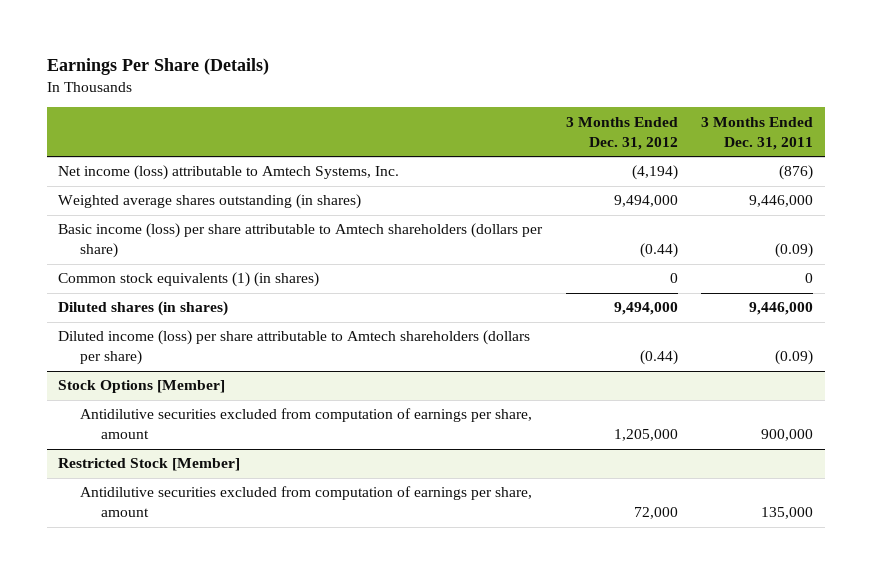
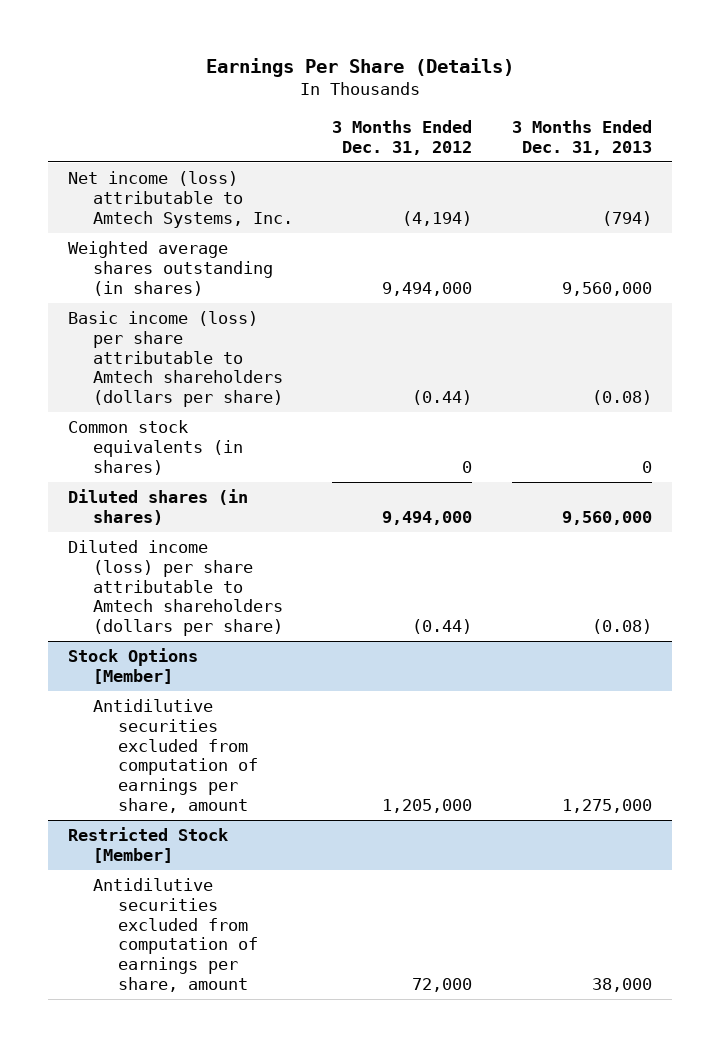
[701,116,814,150] 3 Months Ended Dec. 31, 2011 -> none
none -> [511,119,652,155] 3 Months Ended Dec. 31, 2013
[58,272,320,288] Common stock equivalents (1) (in shares) -> [67,420,243,475] Common stock equivalents (in shares)

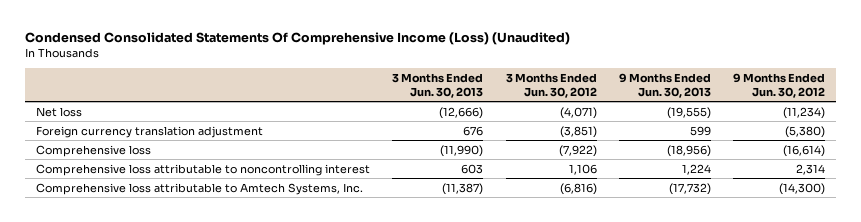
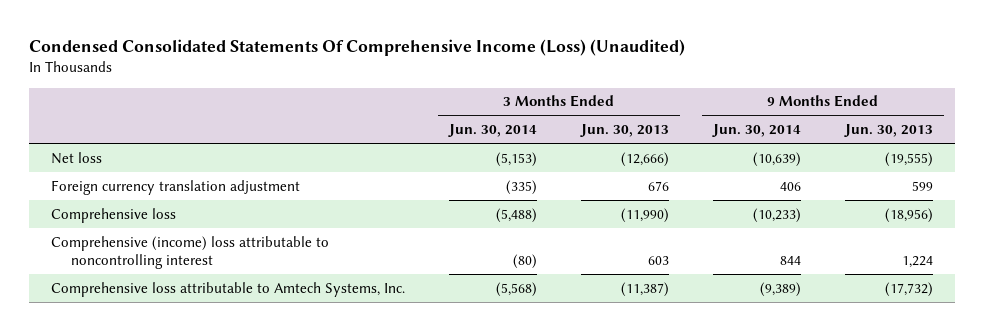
[505,72,597,98] 3 Months Ended Jun. 30, 2012 -> none
[732,72,825,98] 9 Months Ended Jun. 30, 2012 -> none
none -> [447,124,537,138] Jun. 30, 2014
none -> [711,124,801,138] Jun. 30, 2014
[36,163,371,176] Comprehensive loss attributable to noncontrolling interest -> [50,235,329,270] Comprehensive (income) loss attributable to noncontrolling interest

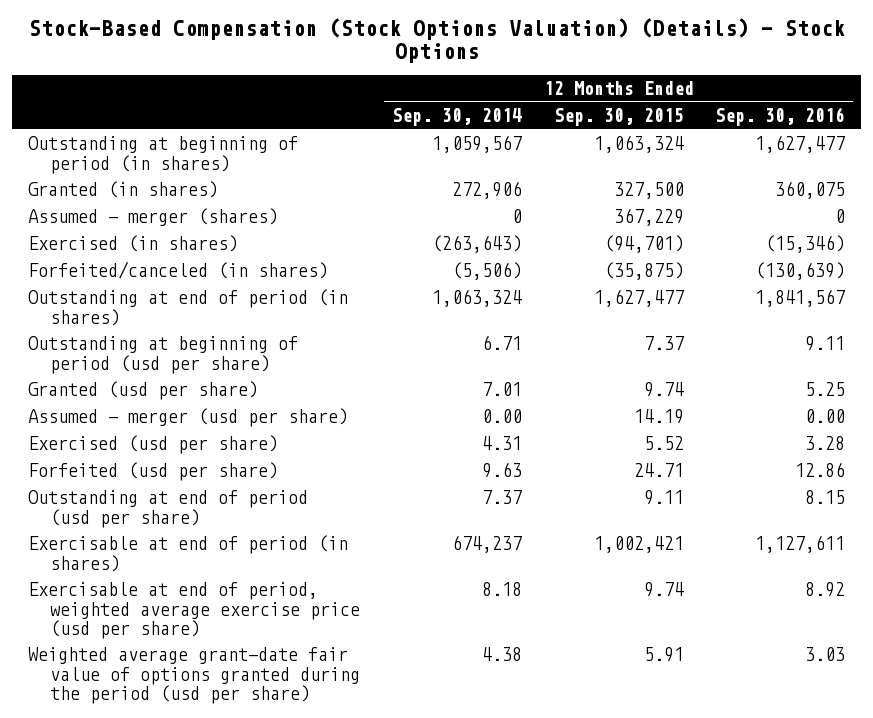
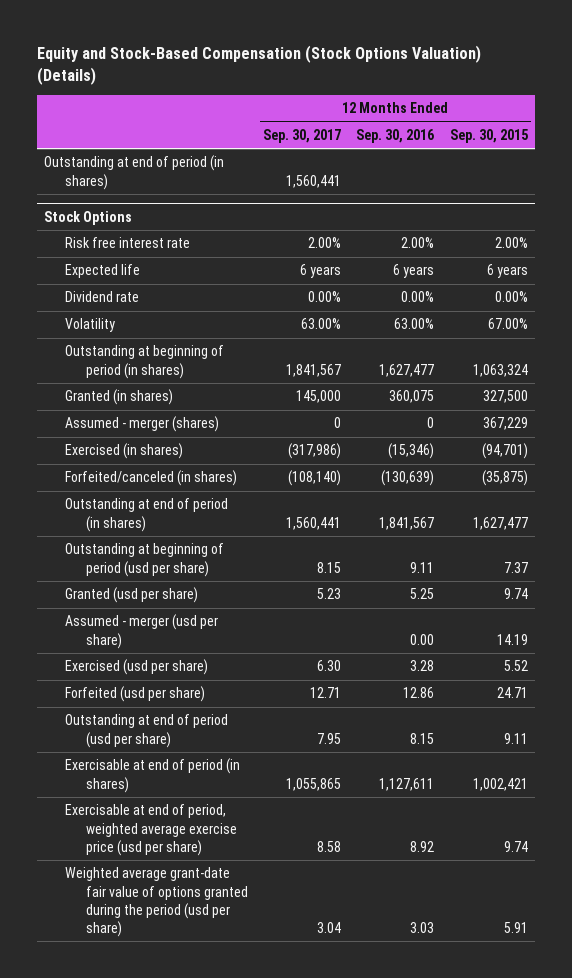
[28,17,845,64] Stock-Based Compensation (Stock Options Valuation) (Details) - Stock Options -> [36,44,481,85] Equity and Stock-Based Compensation (Stock Options Valuation) (Details)
[392,108,523,127] Sep. 30, 2014 -> none
none -> [263,129,342,144] Sep. 30, 2017
none -> [44,155,225,190] Outstanding at end of period (in shares)
none -> [44,210,133,225] Stock Options
none -> [65,237,191,249] Risk free interest rate
none -> [65,264,141,279] Expected life
none -> [65,291,140,303] Dividend rate
none -> [65,318,116,333] Volatility

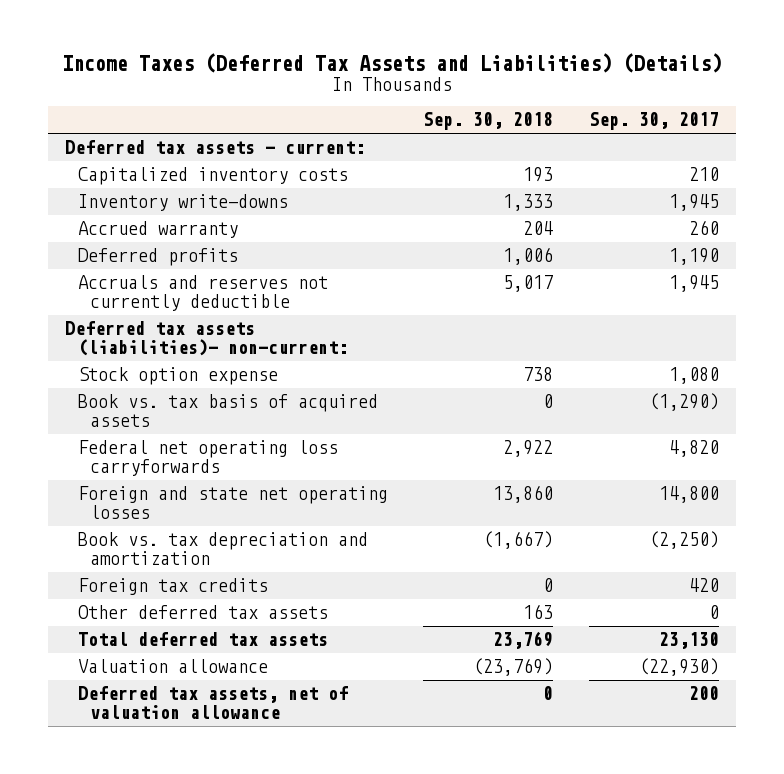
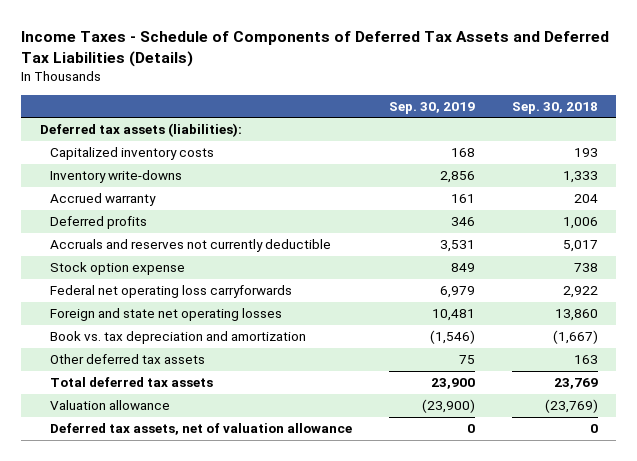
[62,52,723,73] Income Taxes (Deferred Tax Assets and Liabilities) (Details) -> [21,31,610,68] Income Taxes - Schedule of Components of Deferred Tax Assets and Deferred Tax Liabilities (Details)
[588,112,719,131] Sep. 30, 2017 -> none
none -> [388,101,475,114] Sep. 30, 2019
[65,140,366,155] Deferred tax assets - current: -> [39,123,242,138] Deferred tax assets (liabilities):
[65,321,348,356] Deferred tax assets (liabilities)- non-current: -> none
[77,394,378,427] Book vs. tax basis of acquired assets -> none
[77,578,268,596] Foreign tax credits -> none

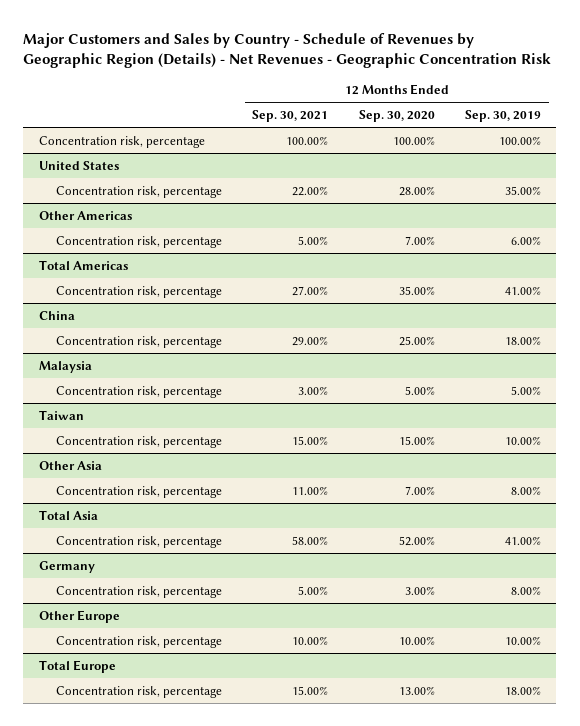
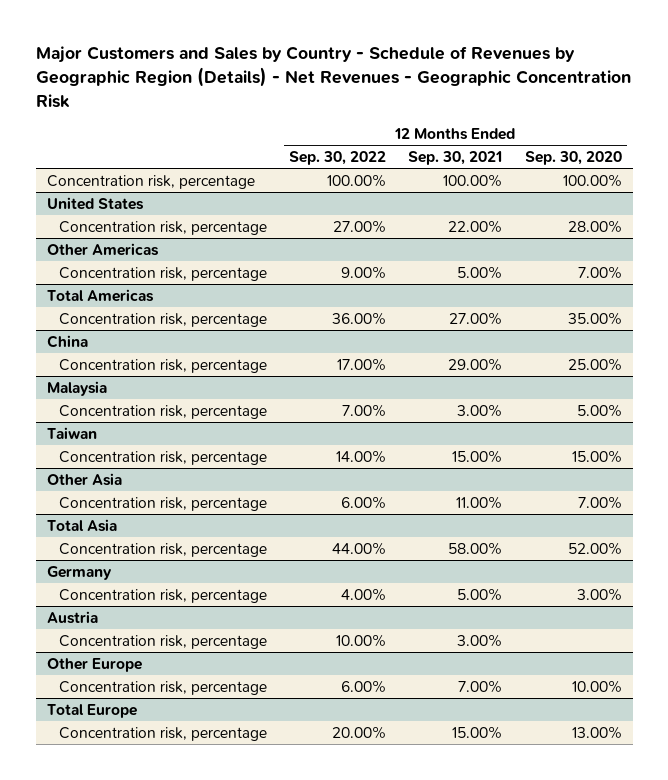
[464,109,541,122] Sep. 30, 2019 -> none
none -> [289,151,387,166] Sep. 30, 2022
none -> [46,610,98,624] Austria
none -> [58,634,267,649] Concentration risk, percentage
[292,635,329,645] 10.00% -> [458,679,503,693] 7.00%

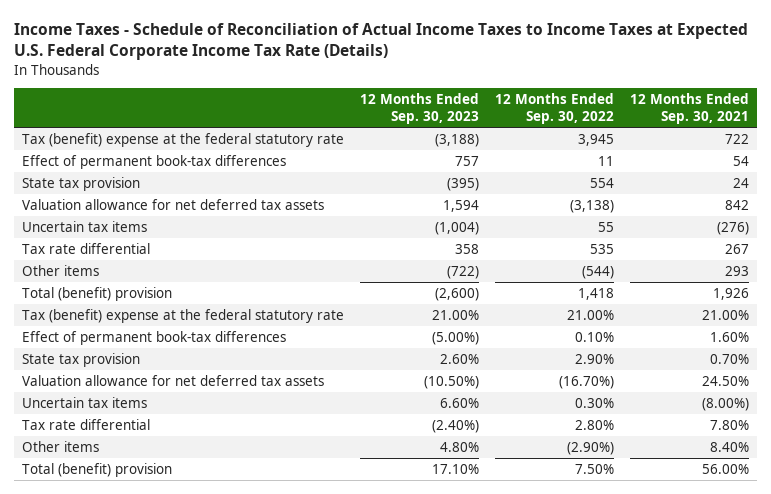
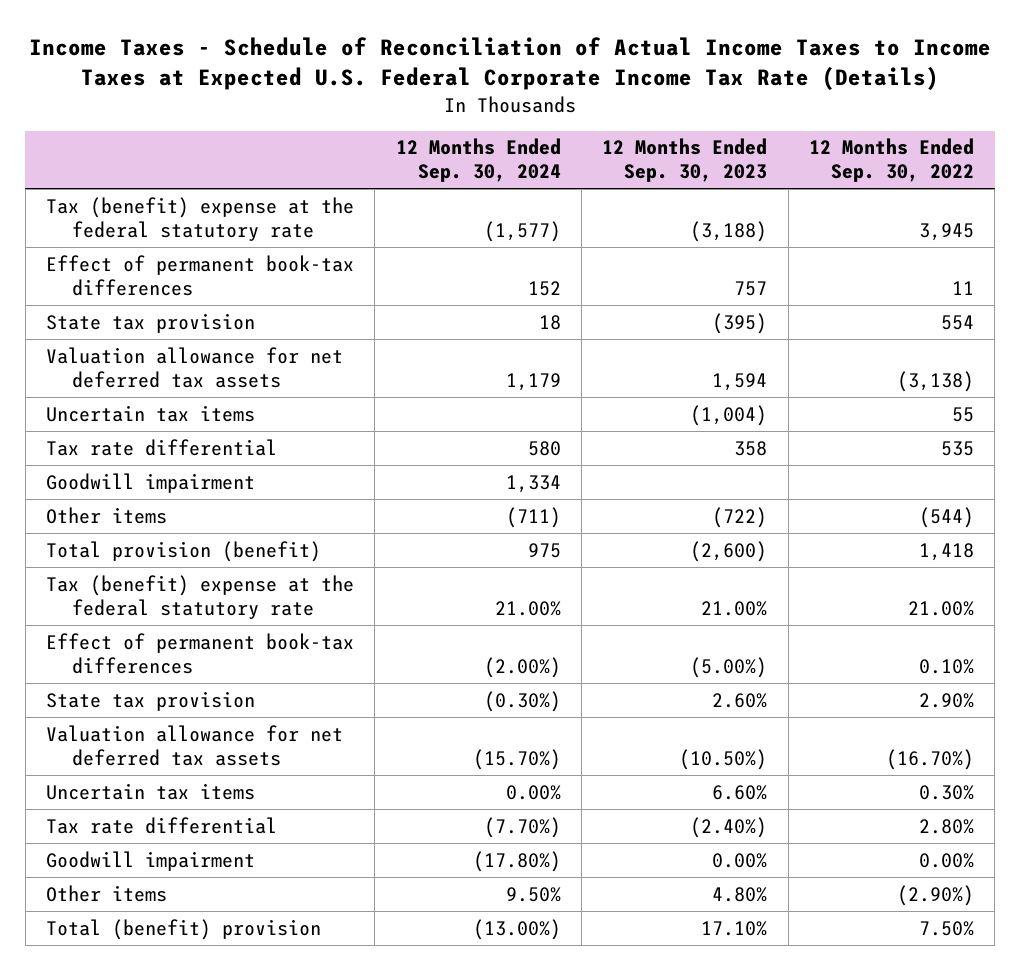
[630,93,750,125] 12 Months Ended Sep. 30, 2021 -> none
none -> [395,138,561,183] 12 Months Ended Sep. 30, 2024
none -> [46,472,256,493] Goodwill impairment
[22,286,173,301] Total (benefit) provision -> [46,540,322,562] Total provision (benefit)
none -> [46,850,256,871] Goodwill impairment

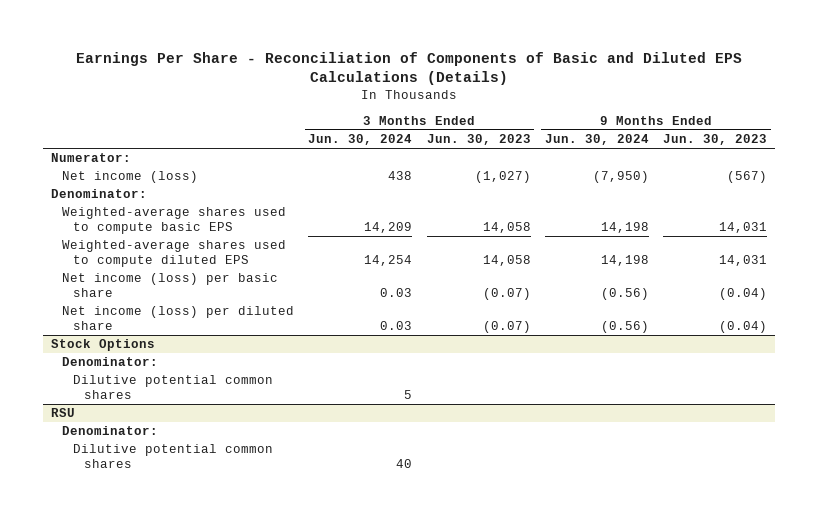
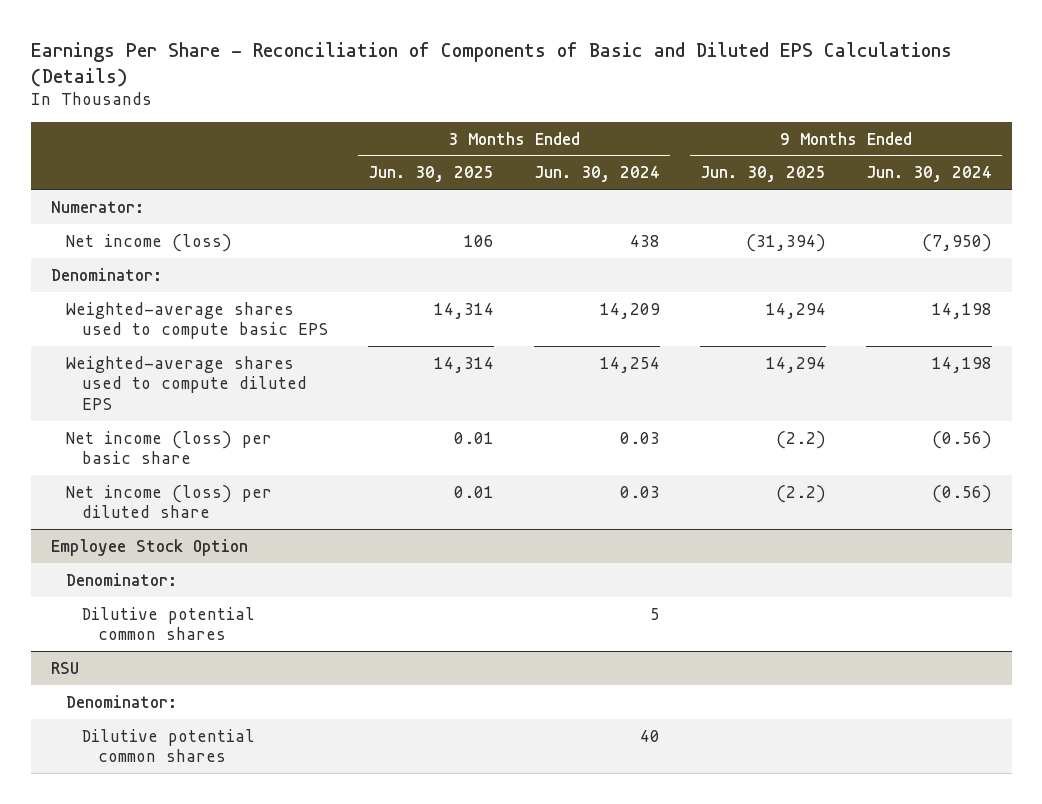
[426,134,531,146] Jun. 30, 2023 -> none
[663,134,768,146] Jun. 30, 2023 -> none
none -> [368,166,495,183] Jun. 30, 2025
none -> [699,166,826,183] Jun. 30, 2025
[50,339,155,352] Stock Options -> [50,538,248,556] Employee Stock Option

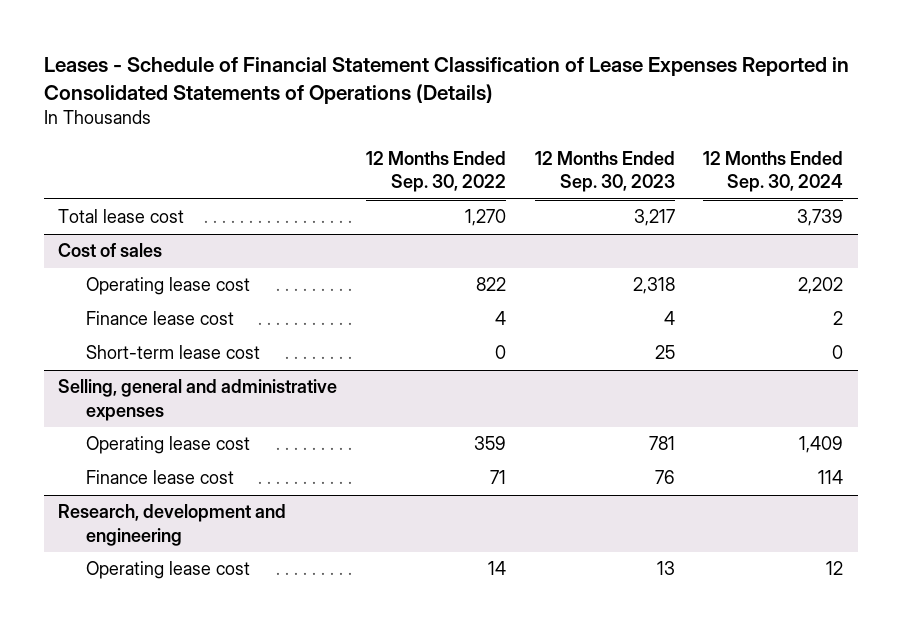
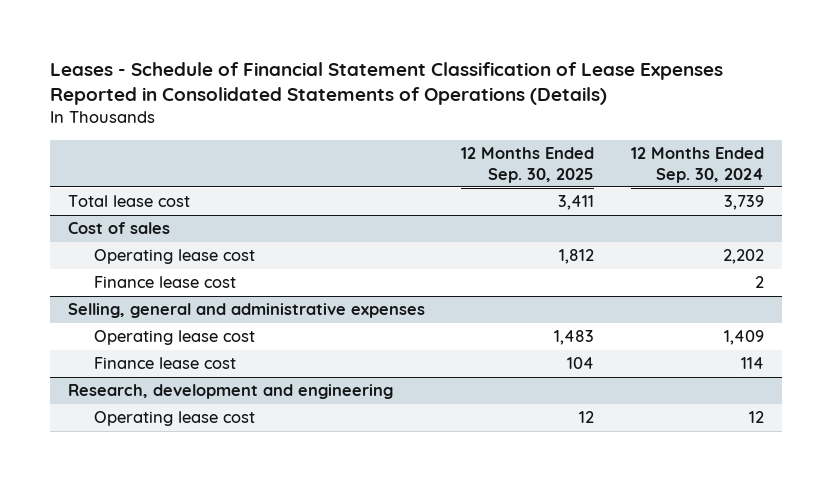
[366,151,507,193] 12 Months Ended Sep. 30, 2022 -> none
[534,151,675,193] 12 Months Ended Sep. 30, 2023 -> none
none -> [461,146,595,183] 12 Months Ended Sep. 30, 2025
[86,345,261,360] Short-term lease cost -> none

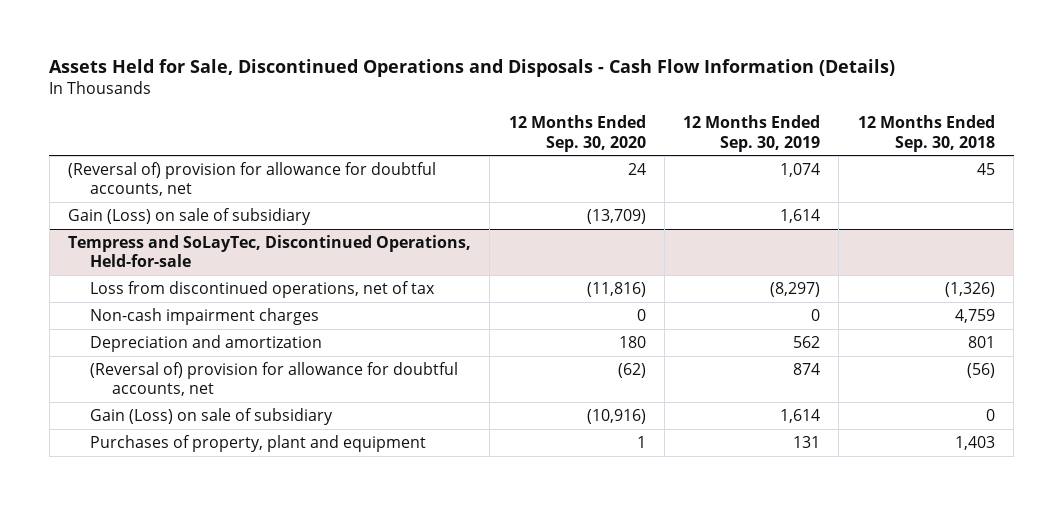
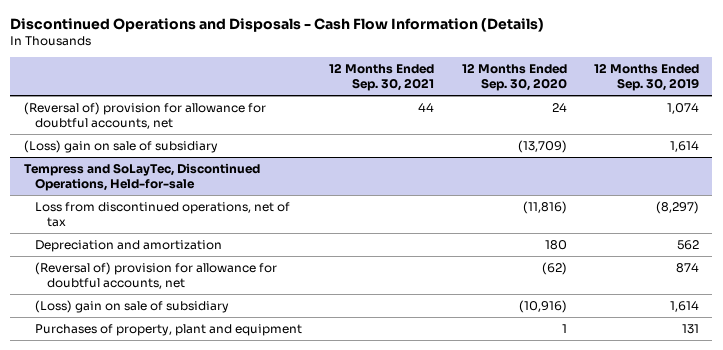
[49,59,896,78] Assets Held for Sale, Discontinued Operations and Disposals - Cash Flow Information (Details) -> [10,17,545,32] Discontinued Operations and Disposals - Cash Flow Information (Details)
[857,115,995,152] 12 Months Ended Sep. 30, 2018 -> none
none -> [329,62,435,92] 12 Months Ended Sep. 30, 2021
[68,207,312,225] Gain (Loss) on sale of subsidiary -> [23,139,218,153] (Loss) gain on sale of subsidiary
[90,307,320,325] Non-cash impairment charges -> none
[90,407,334,425] Gain (Loss) on sale of subsidiary -> [35,299,230,313] (Loss) gain on sale of subsidiary

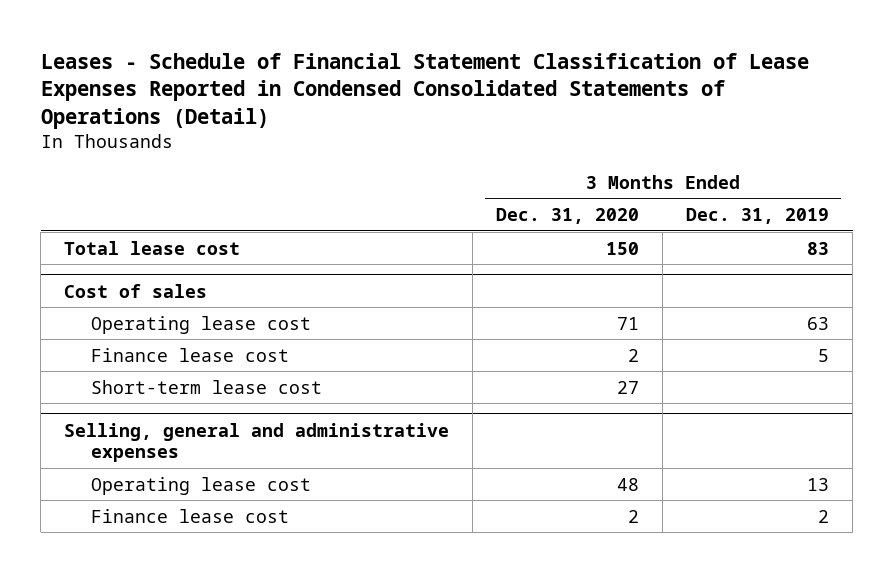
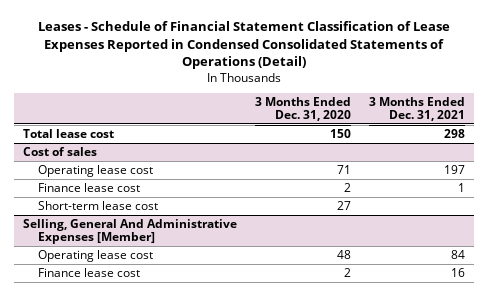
[686,207,830,224] Dec. 31, 2019 -> none
none -> [368,96,465,122] 3 Months Ended Dec. 31, 2021
[64,422,450,463] Selling, general and administrative expenses -> [22,218,237,245] Selling, General And Administrative Expenses [Member]

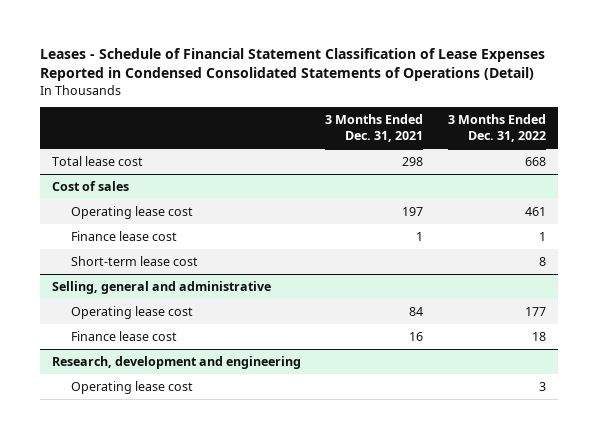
[254,96,351,122] 3 Months Ended Dec. 31, 2020 -> none
none -> [447,114,546,143] 3 Months Ended Dec. 31, 2022
[22,218,237,245] Selling, General And Administrative Expenses [Member] -> [52,280,272,294] Selling, general and administrative
none -> [52,355,302,369] Research, development and engineering
none -> [71,380,194,394] Operating lease cost

